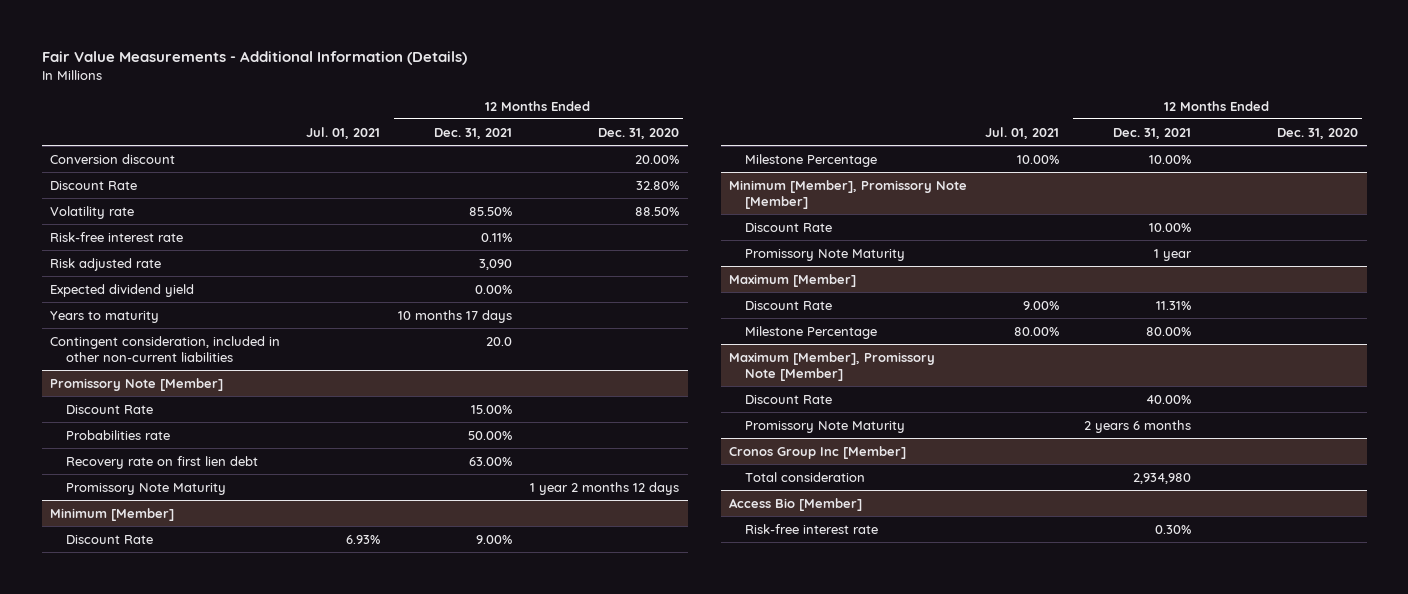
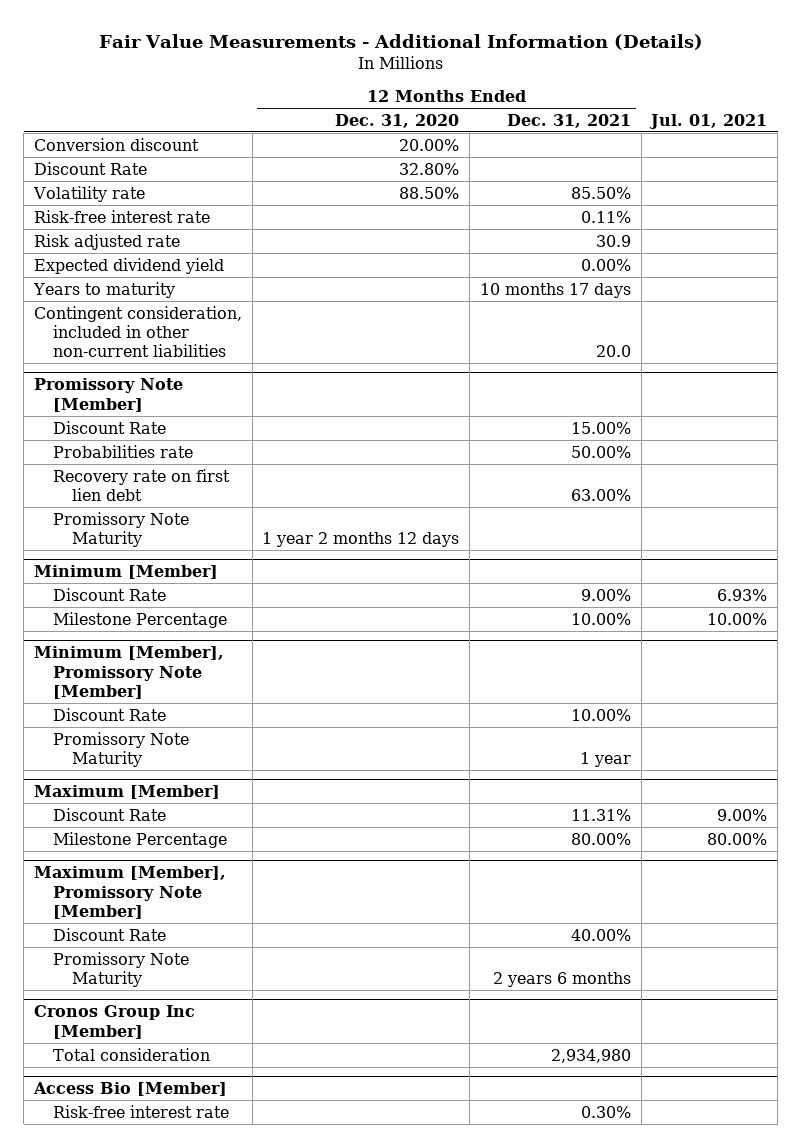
[479,258,513,270] 3,090 -> [595,234,631,247] 30.9

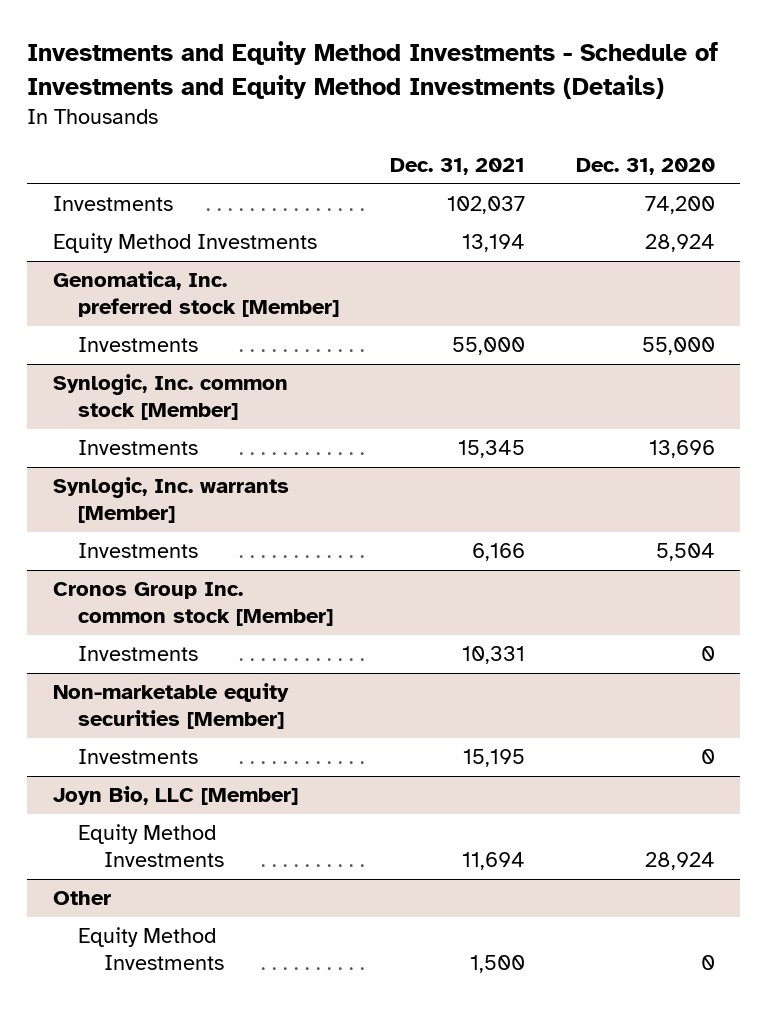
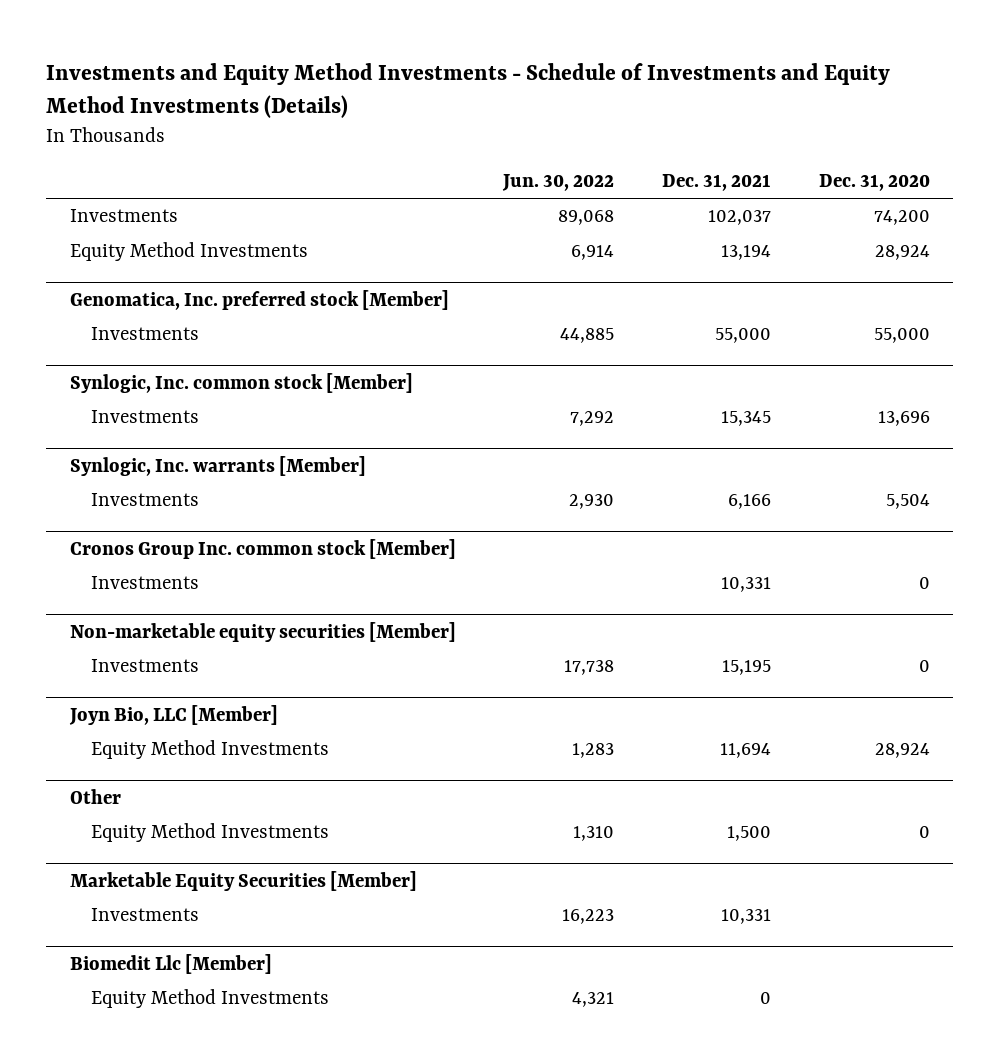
none -> [502,174,615,192] Jun. 30, 2022
none -> [69,870,417,891] Marketable Equity Securities [Member]
none -> [90,908,199,922] Investments
none -> [69,953,272,974] Biomedit Llc [Member]
none -> [90,989,329,1009] Equity Method Investments

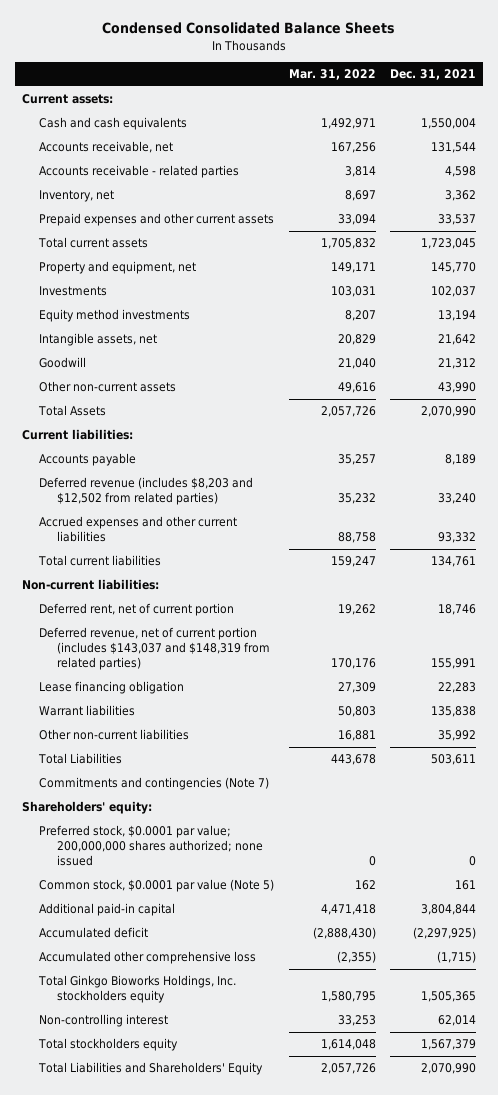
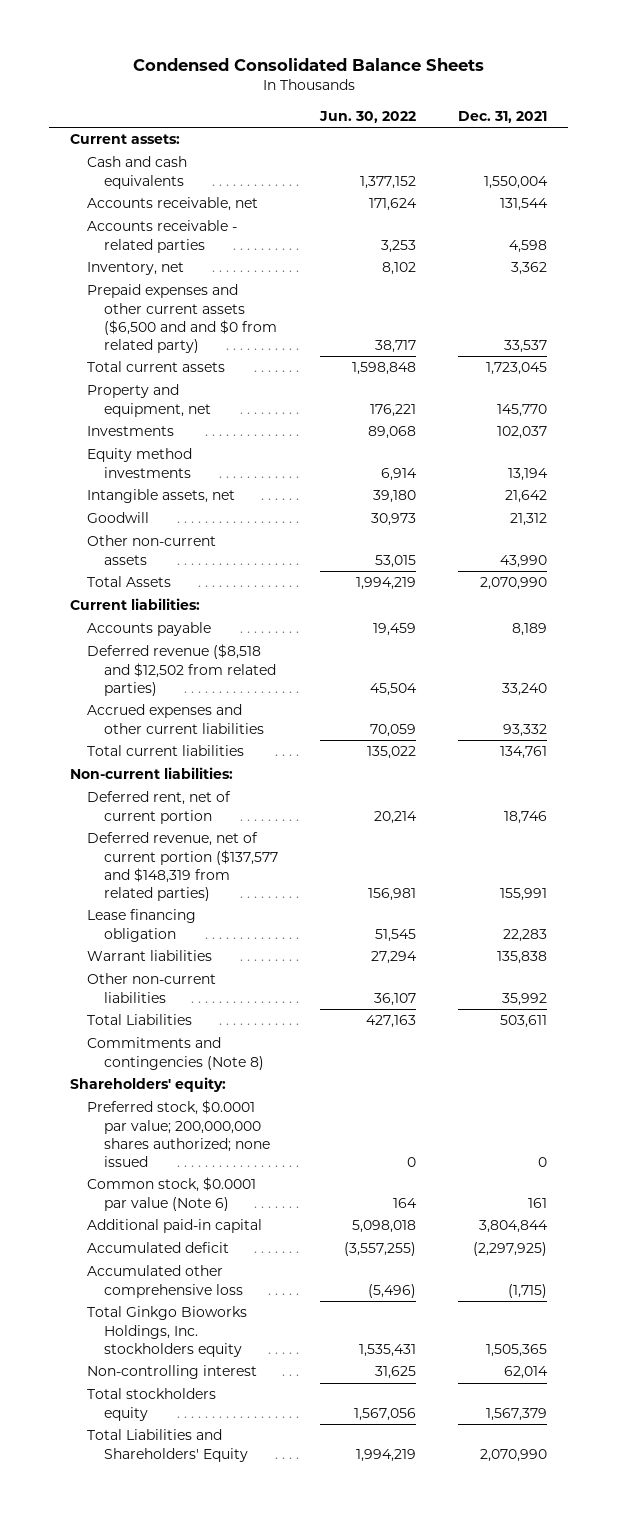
[288,69,376,81] Mar. 31, 2022 -> none
none -> [319,110,417,123] Jun. 30, 2022
[39,213,275,227] Prepaid expenses and other current assets -> [87,284,278,354] Prepaid expenses and other current assets ($6,500 and and $0 from related party)
[39,477,254,506] Deferred revenue (includes $8,203 and $12,502 from related parties) -> [87,644,277,696] Deferred revenue ($8,518 and $12,502 from related parties)
[39,627,270,671] Deferred revenue, net of current portion (includes $143,037 and $148,319 from related parties) -> [87,832,279,902] Deferred revenue, net of current portion ($137,577 and $148,319 from related parties)
[39,777,270,791] Commitments and contingencies (Note 7) -> [87,1037,265,1070] Commitments and contingencies (Note 8)
[39,879,275,893] Common stock, $0.0001 par value (Note 5) -> [87,1177,257,1211] Common stock, $0.0001 par value (Note 6)

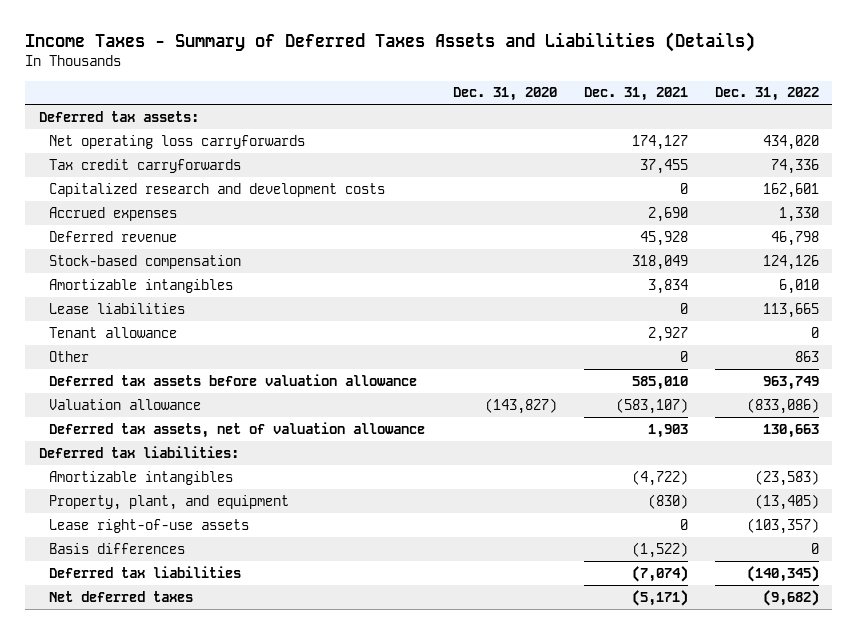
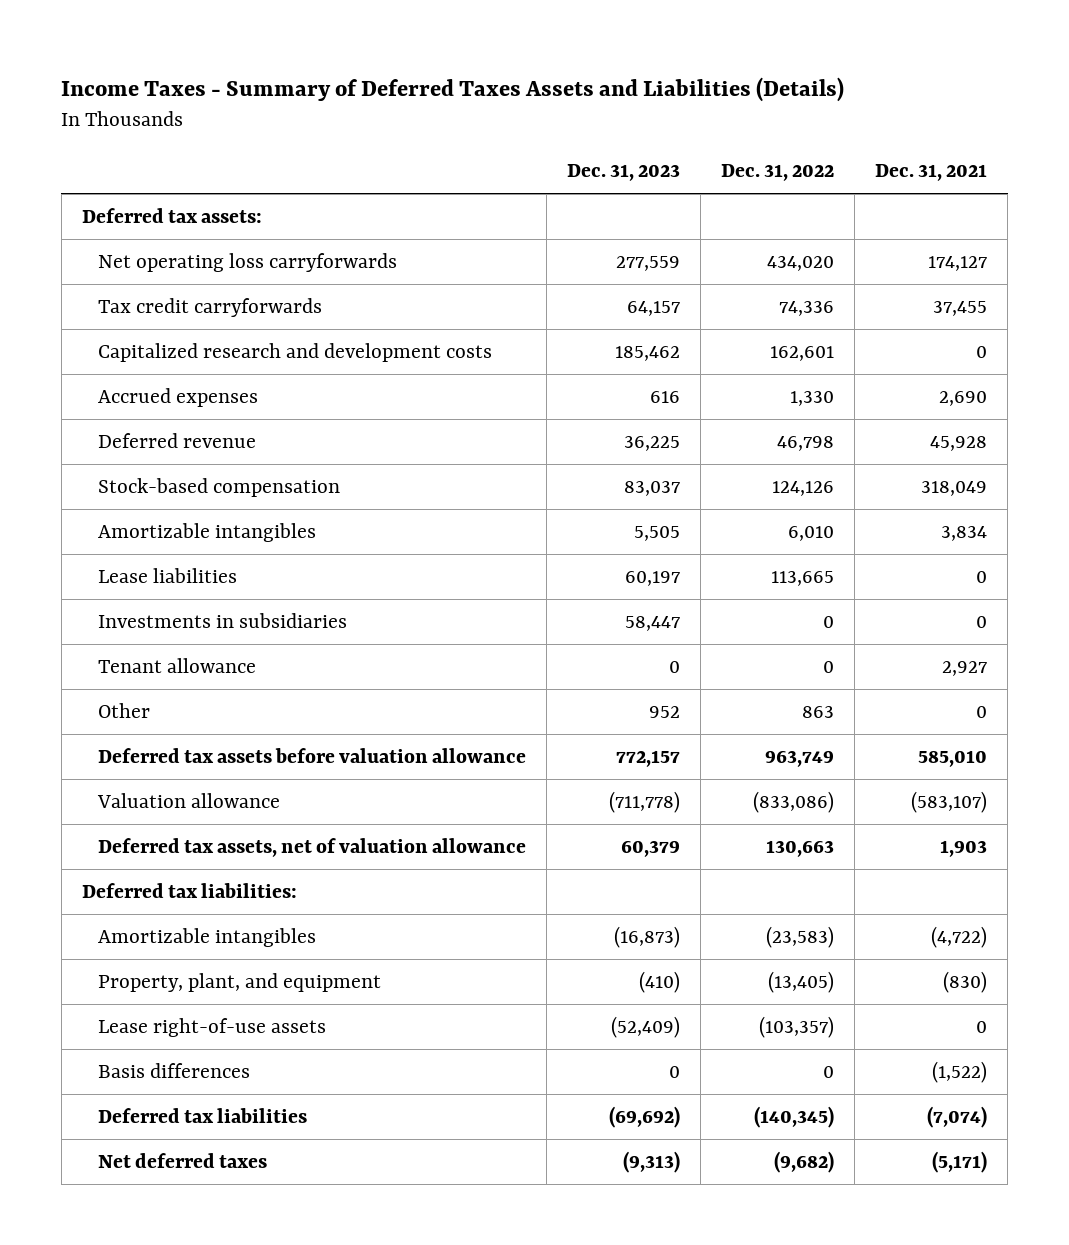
[452,87,557,102] Dec. 31, 2020 -> none
none -> [567,164,681,182] Dec. 31, 2023
none -> [98,612,348,628] Investments in subsidiaries

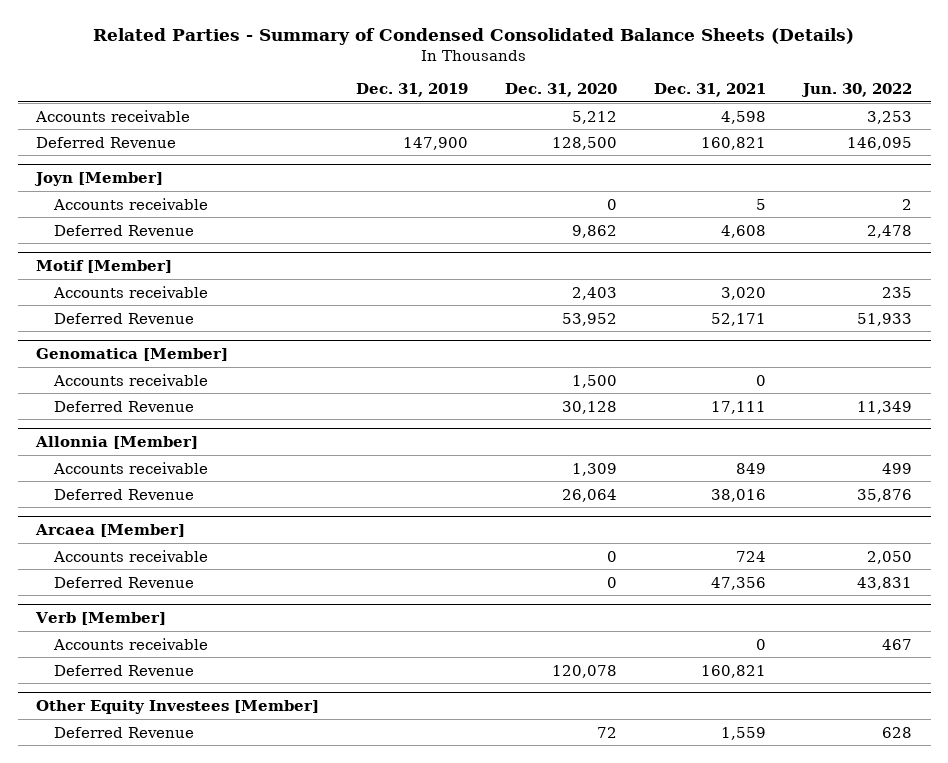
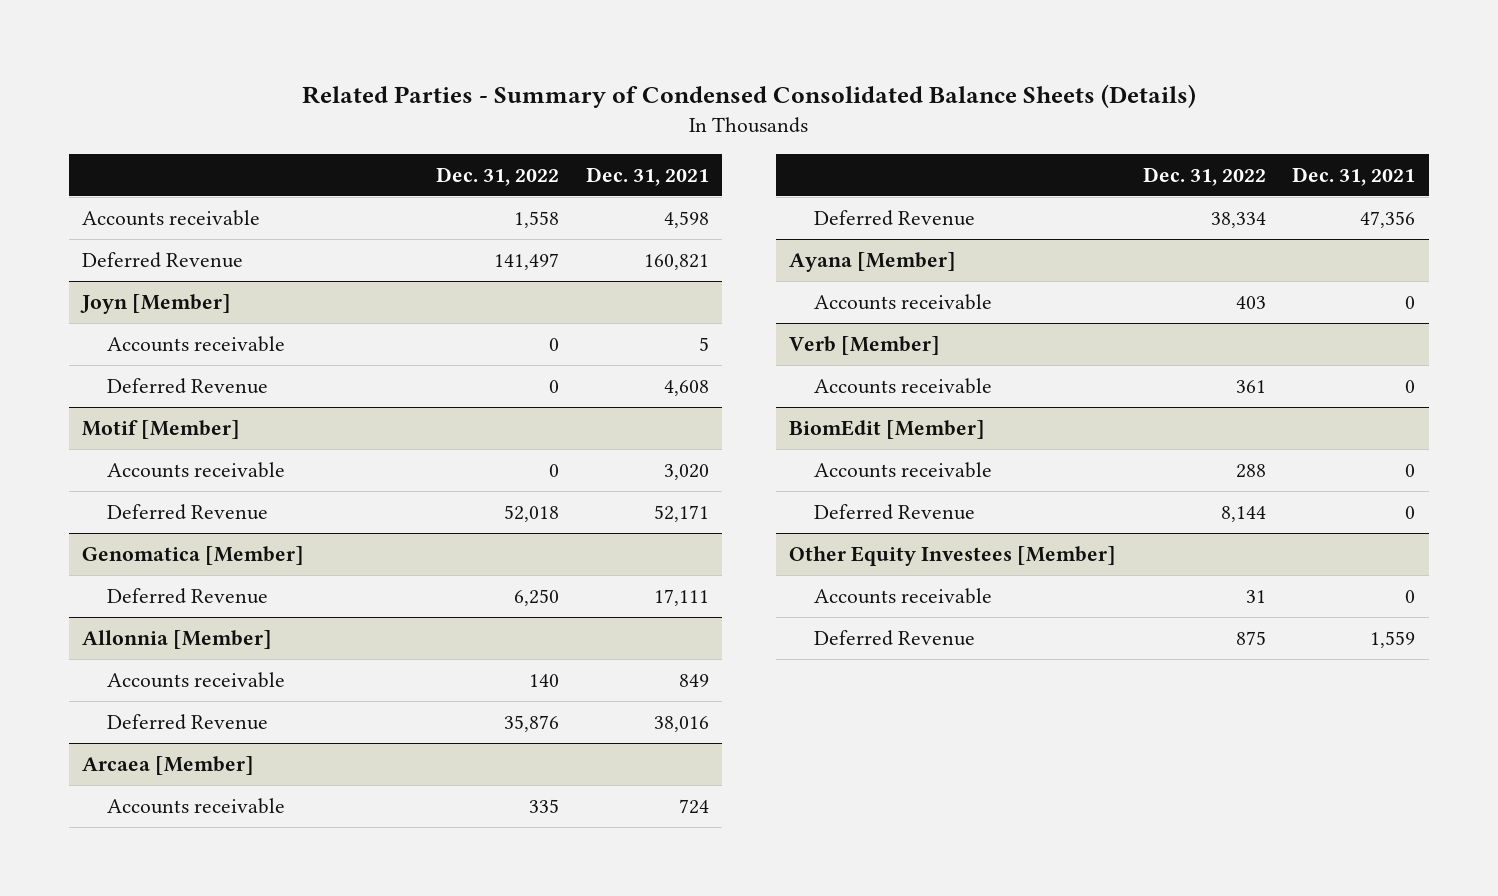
[356,83,469,98] Dec. 31, 2019 -> none
[505,83,618,98] Dec. 31, 2020 -> none
[801,83,913,98] Jun. 30, 2022 -> none
none -> [436,166,560,186] Dec. 31, 2022
[53,373,209,386] Accounts receivable -> none
none -> [789,251,957,272] Ayana [Member]
none -> [813,293,992,310] Accounts receivable
none -> [789,419,986,439] BiomEdit [Member]
none -> [813,461,992,478] Accounts receivable
[701,664,767,678] 160,821 -> [1405,505,1416,519] 0
none -> [813,587,992,604] Accounts receivable

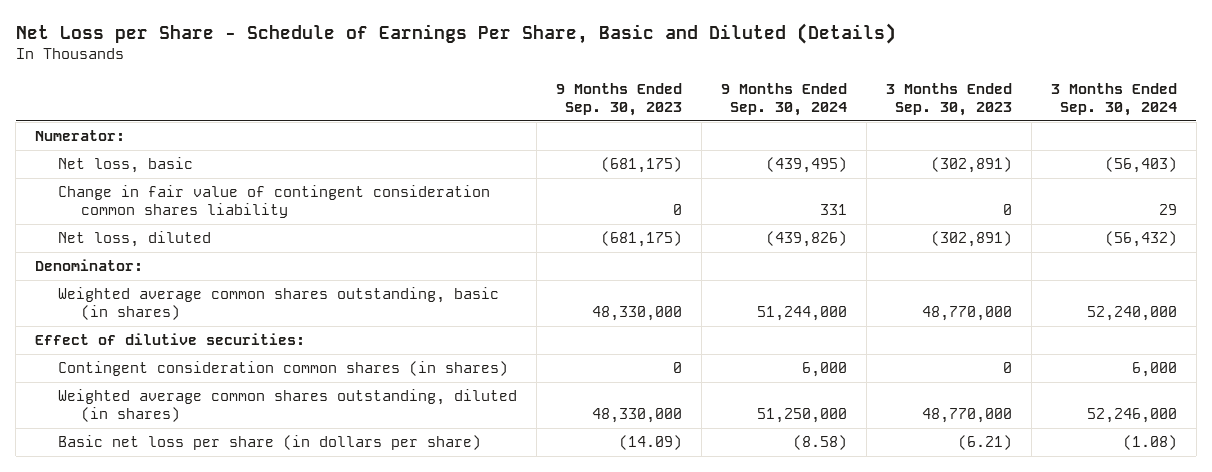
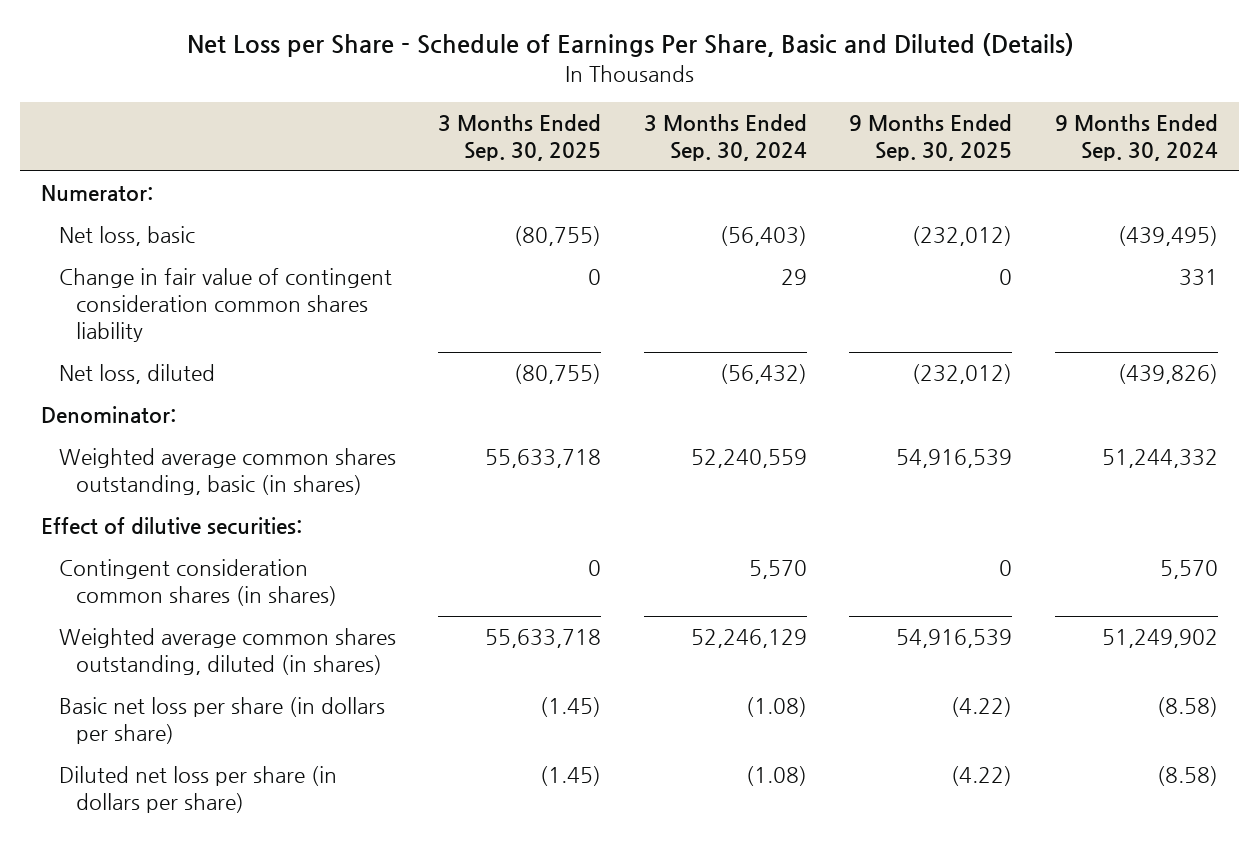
[555,82,682,116] 9 Months Ended Sep. 30, 2023 -> none
[885,82,1012,116] 3 Months Ended Sep. 30, 2023 -> none
none -> [438,114,602,162] 3 Months Ended Sep. 30, 2025
none -> [849,114,1013,162] 9 Months Ended Sep. 30, 2025
[756,306,847,322] 51,244,000 -> [1102,449,1219,469] 51,244,332
[1086,306,1177,322] 52,240,000 -> [690,449,807,469] 52,240,559
[801,362,847,378] 6,000 -> [1160,560,1219,580] 5,570
[1131,362,1177,378] 6,000 -> [748,560,807,580] 5,570
[756,408,847,424] 51,250,000 -> [1102,629,1219,649] 51,249,902
[1086,408,1177,424] 52,246,000 -> [690,629,807,649] 52,246,129
none -> [58,766,337,814] Diluted net loss per share (in dollars per share)

